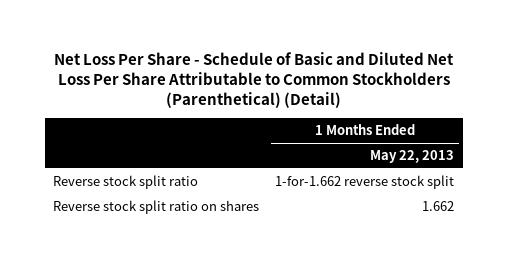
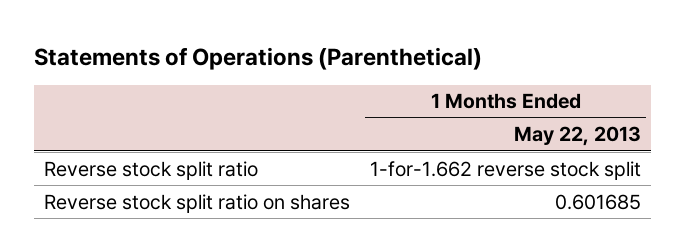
[53,51,454,109] Net Loss Per Share - Schedule of Basic and Diluted Net Loss Per Share Attributable to Common Stockholders (Parenthetical) (Detail) -> [34,47,483,71] Statements of Operations (Parenthetical)
[422,201,455,212] 1.662 -> [555,193,642,210] 0.601685

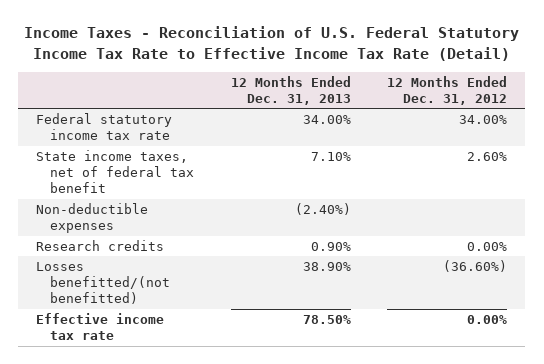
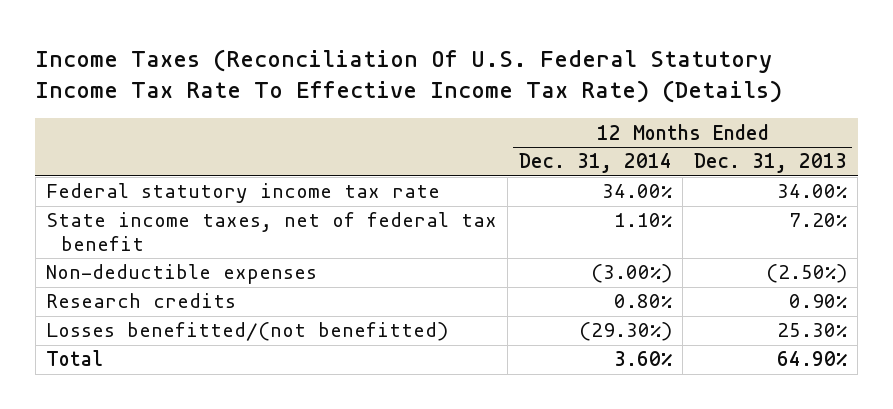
[23,26,519,61] Income Taxes - Reconciliation of U.S. Federal Statutory Income Tax Rate to Effective Income Tax Rate (Detail) -> [35,48,783,104] Income Taxes (Reconciliation Of U.S. Federal Statutory Income Tax Rate To Effective Income Tax Rate) (Details)
[387,75,508,105] 12 Months Ended Dec. 31, 2012 -> none
none -> [518,153,672,174] Dec. 31, 2014
[310,152,351,162] 7.10% -> [788,213,847,228] 7.20%
[294,203,351,216] (2.40%) -> [765,264,847,284] (2.50%)
[36,313,165,341] Effective income tax rate -> none
[302,262,351,272] 38.90% -> [776,323,847,338] 25.30%
none -> [46,350,104,367] Total

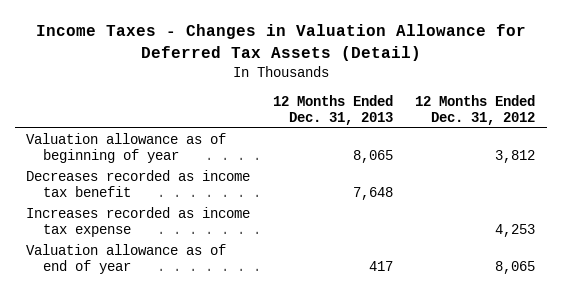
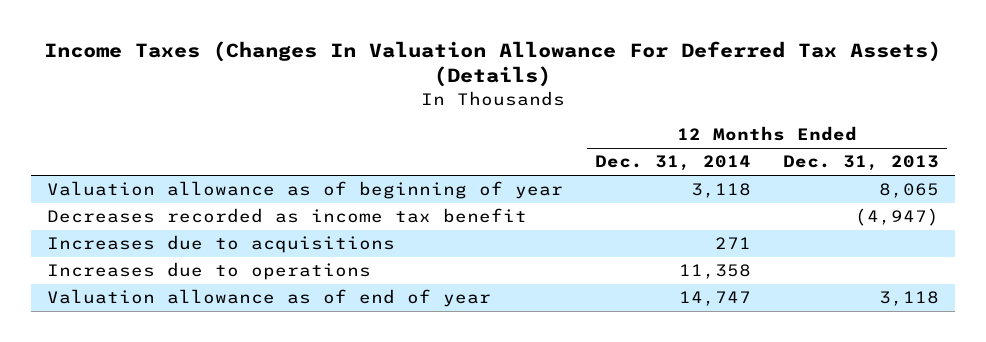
[35,24,526,62] Income Taxes - Changes in Valuation Allowance for Deferred Tax Assets (Detail) -> [44,40,942,88] Income Taxes (Changes In Valuation Allowance For Deferred Tax Assets) (Details)
[415,95,536,126] 12 Months Ended Dec. 31, 2012 -> none
none -> [595,155,752,172] Dec. 31, 2014
[352,187,393,201] 7,648 -> [855,208,940,227] (4,947)
[25,207,250,238] Increases recorded as income tax expense -> [47,235,396,254] Increases due to acquisitions
none -> [47,262,372,281] Increases due to operations
[368,261,393,272] 417 -> [879,291,940,307] 3,118

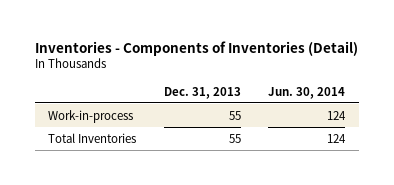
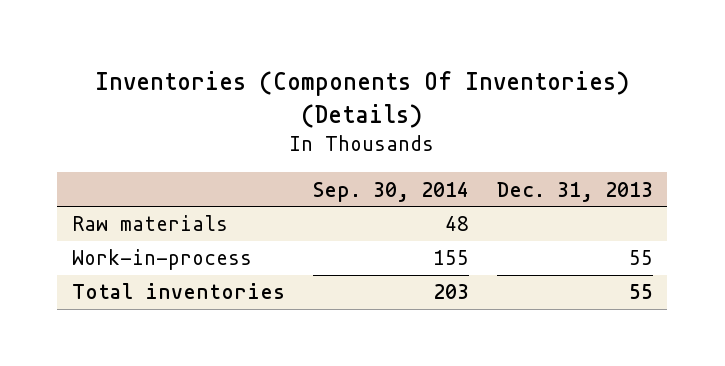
[34,40,358,56] Inventories - Components of Inventories (Detail) -> [95,71,630,128] Inventories (Components Of Inventories) (Details)
[268,86,346,99] Jun. 30, 2014 -> none
none -> [312,181,469,202] Sep. 30, 2014
none -> [71,215,228,232] Raw materials
[48,132,137,143] Total Inventories -> [71,283,285,300] Total inventories

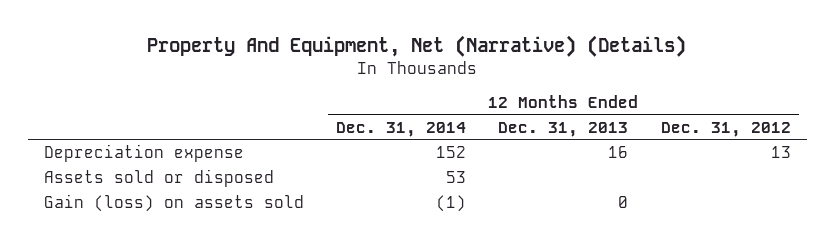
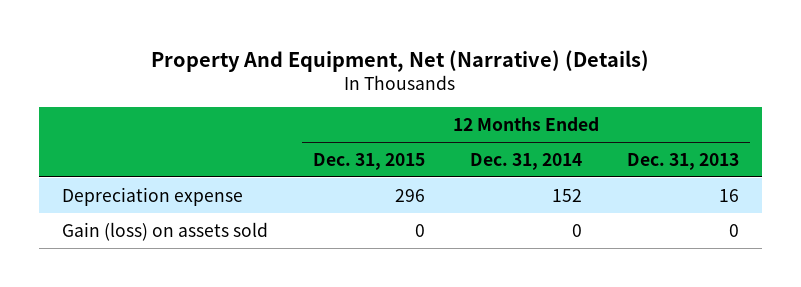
[660,121,791,137] Dec. 31, 2012 -> none
none -> [312,152,425,170] Dec. 31, 2015
[43,168,274,187] Assets sold or disposed -> none
[436,194,467,212] (1) -> [572,223,583,237] 0

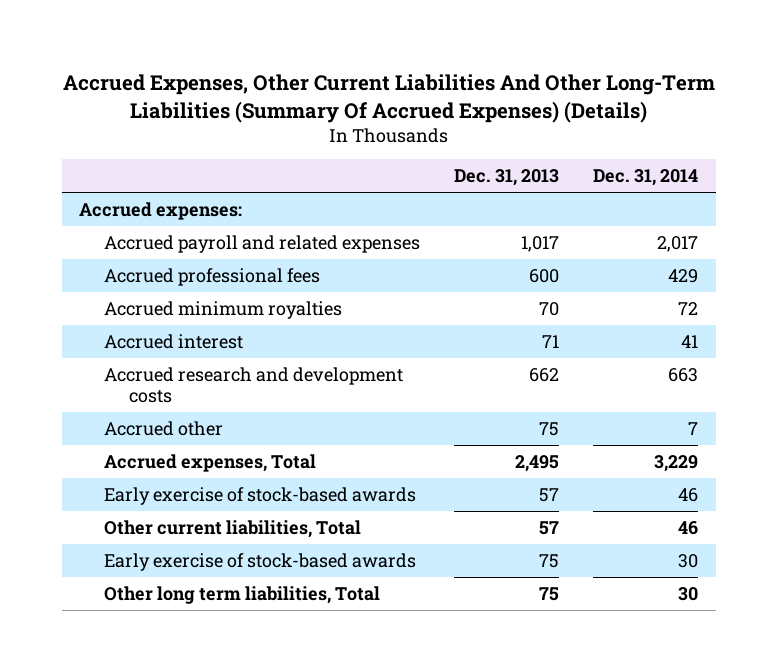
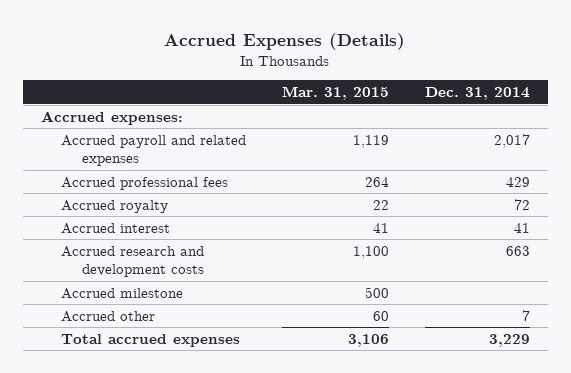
[62,73,715,123] Accrued Expenses, Other Current Liabilities And Other Long-Term Liabilities (Summary Of Accrued Expenses) (Details) -> [164,32,406,50] Accrued Expenses (Details)
[454,169,560,187] Dec. 31, 2013 -> none
none -> [282,86,390,101] Mar. 31, 2015
[104,300,343,319] Accrued minimum royalties -> [61,199,169,213] Accrued royalty
none -> [61,287,184,299] Accrued milestone
[104,486,417,505] Early exercise of stock-based awards -> none
[104,519,362,538] Other current liabilities, Total -> none
[104,552,417,571] Early exercise of stock-based awards -> none
[104,585,381,604] Other long term liabilities, Total -> none
[104,453,317,472] Accrued expenses, Total -> [61,333,241,347] Total accrued expenses

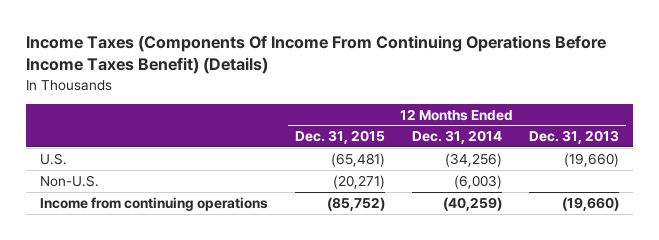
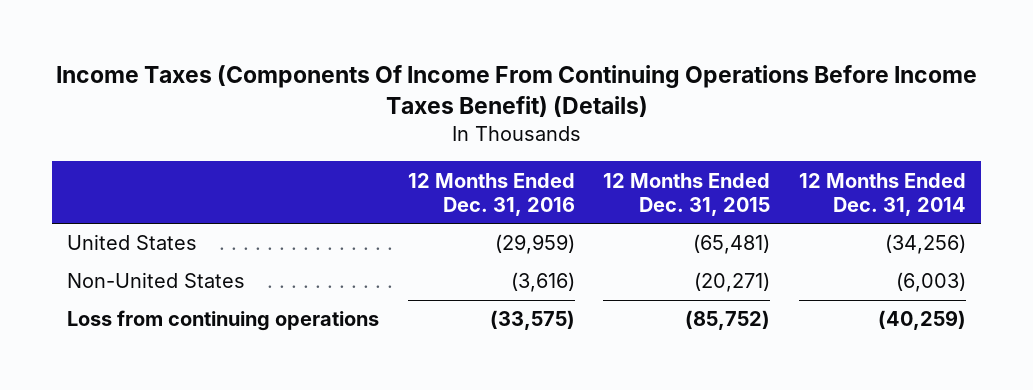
[529,130,620,145] Dec. 31, 2013 -> none
none -> [407,172,575,216] 12 Months Ended Dec. 31, 2016
[39,152,67,165] U.S. -> [66,234,197,251] United States
[39,174,99,187] Non-U.S. -> [66,272,245,289] Non-United States
[39,196,268,211] Income from continuing operations -> [66,310,379,332] Loss from continuing operations

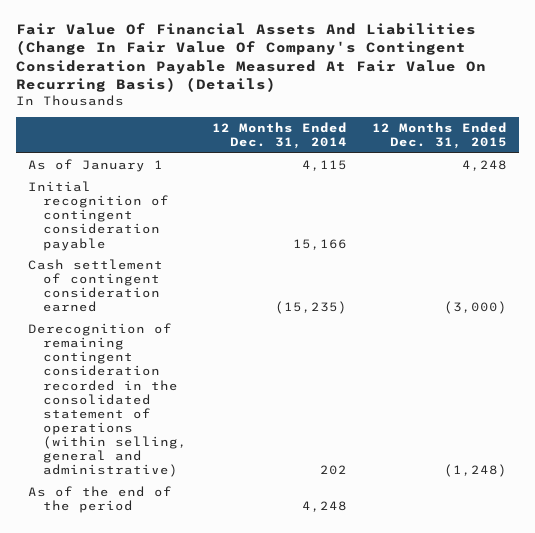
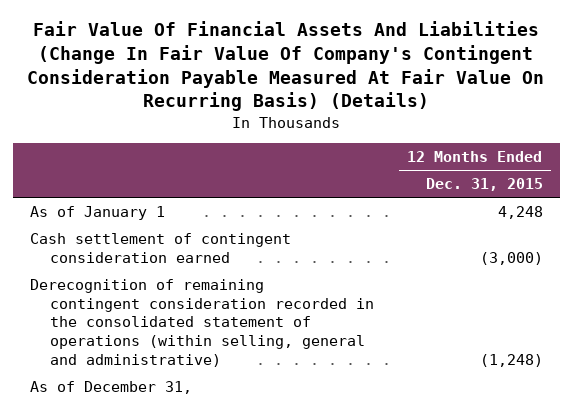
[211,121,347,150] 12 Months Ended Dec. 31, 2014 -> none
[28,180,169,251] Initial recognition of contingent consideration payable -> none
[28,485,173,514] As of the end of the period -> [29,381,192,395] As of December 31,

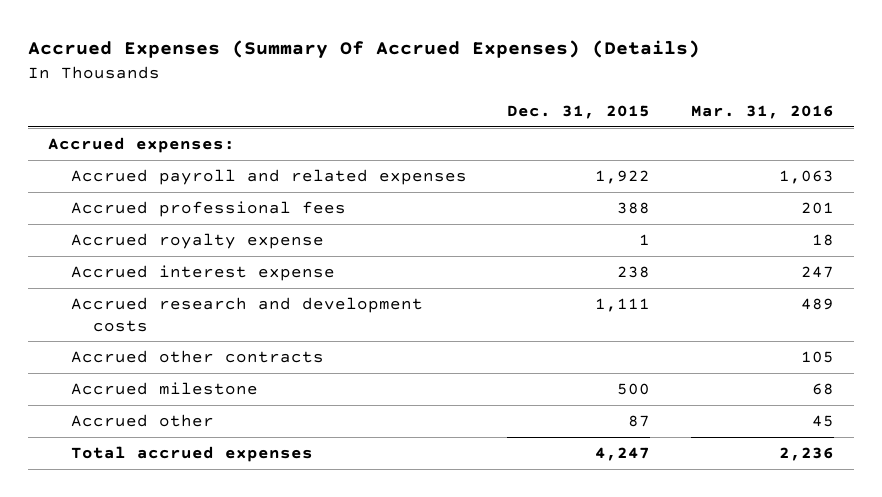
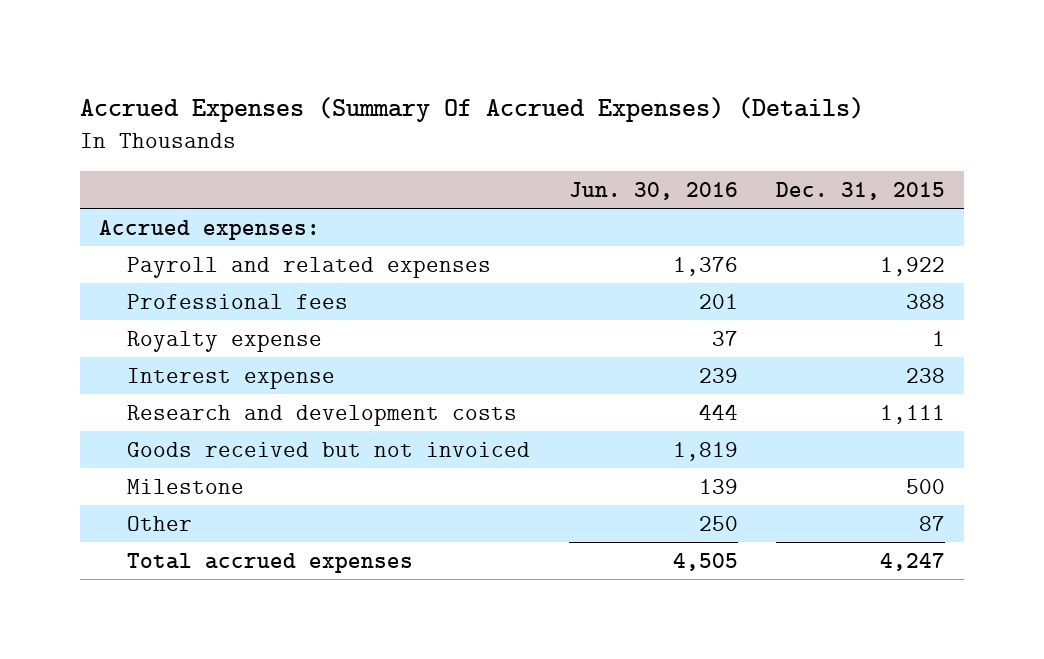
[691,104,835,119] Mar. 31, 2016 -> none
none -> [568,181,738,200] Jun. 30, 2016
[70,349,324,363] Accrued other contracts -> none
[70,168,467,185] Accrued payroll and related expenses -> [127,256,492,278] Payroll and related expenses
[70,200,346,217] Accrued professional fees -> [127,293,349,309] Professional fees
[70,232,324,249] Accrued royalty expense -> [127,330,323,352] Royalty expense
[70,264,335,281] Accrued interest expense -> [127,367,336,389] Interest expense
[70,296,423,332] Accrued research and development costs -> [127,404,518,426] Research and development costs
none -> [127,441,531,457] Goods received but not invoiced
[70,381,258,395] Accrued milestone -> [127,478,245,494] Milestone
[70,413,214,427] Accrued other -> [127,515,193,531] Other

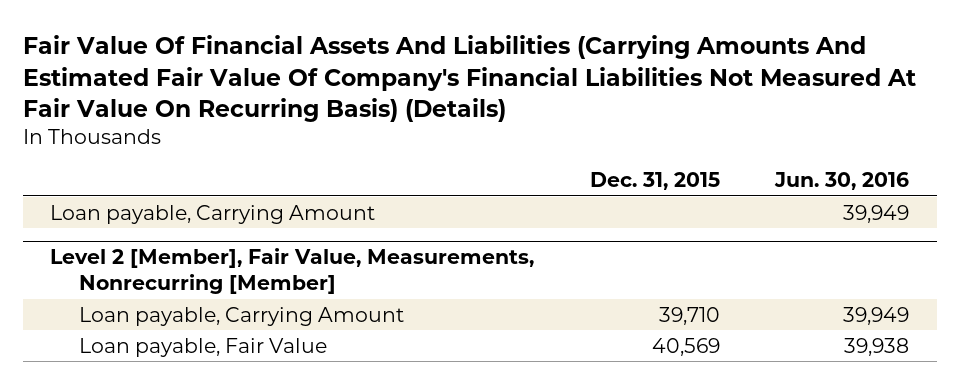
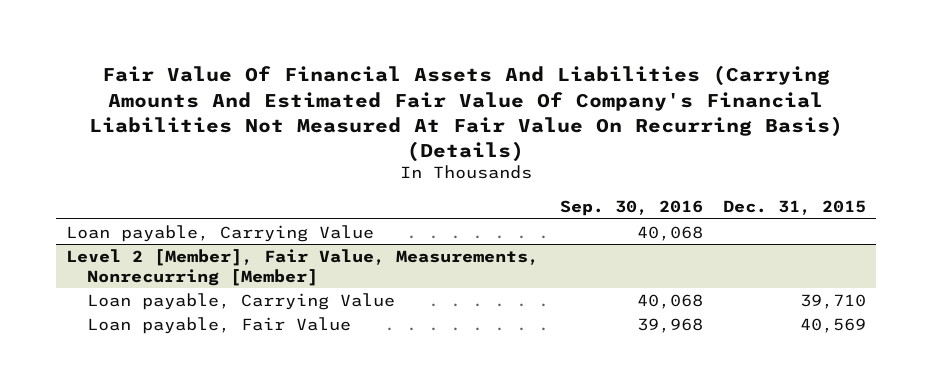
[773,172,909,191] Jun. 30, 2016 -> none
none -> [559,200,703,217] Sep. 30, 2016
[50,204,376,224] Loan payable, Carrying Amount -> [66,224,375,242] Loan payable, Carrying Value
[78,306,404,326] Loan payable, Carrying Amount -> [86,292,395,310] Loan payable, Carrying Value

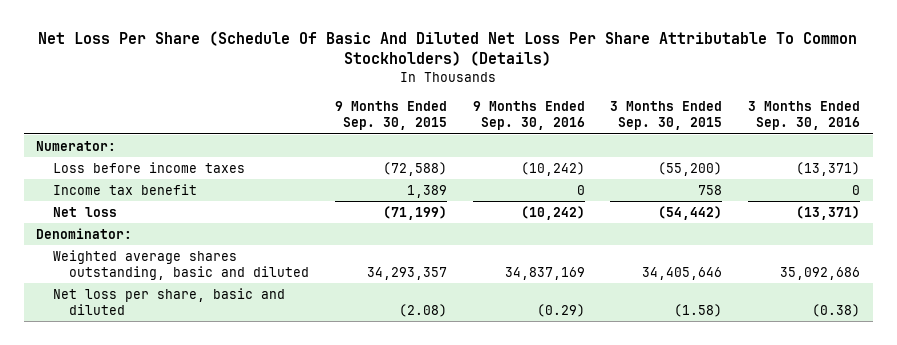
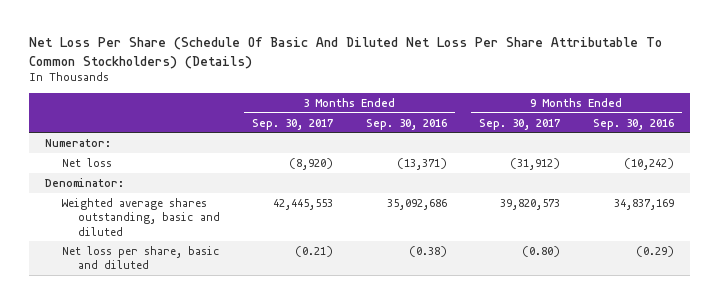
[334,101,447,131] 9 Months Ended Sep. 30, 2015 -> none
[610,101,723,131] 3 Months Ended Sep. 30, 2015 -> none
none -> [252,118,334,130] Sep. 30, 2017
none -> [479,118,561,130] Sep. 30, 2017
[52,161,245,173] Loss before income taxes -> none
[52,183,197,195] Income tax benefit -> none

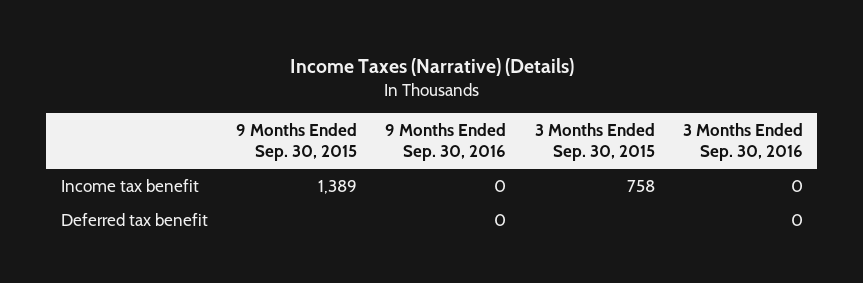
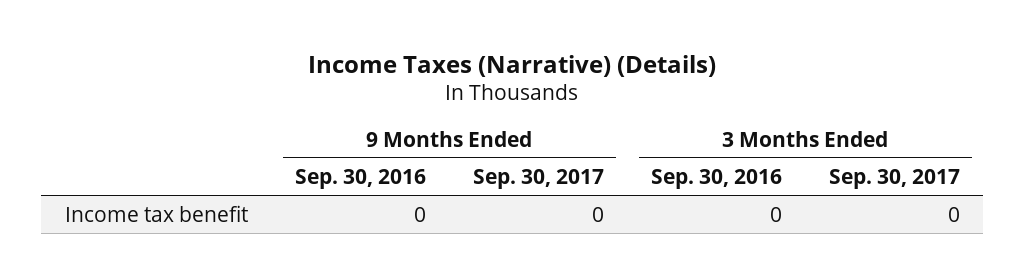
[235,123,357,162] 9 Months Ended Sep. 30, 2015 -> none
[534,123,655,162] 3 Months Ended Sep. 30, 2015 -> none
none -> [472,168,604,189] Sep. 30, 2017
none -> [828,168,960,189] Sep. 30, 2017
[60,213,208,227] Deferred tax benefit -> none

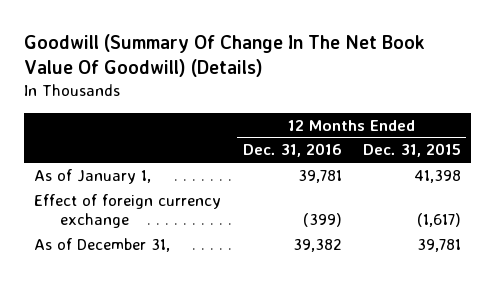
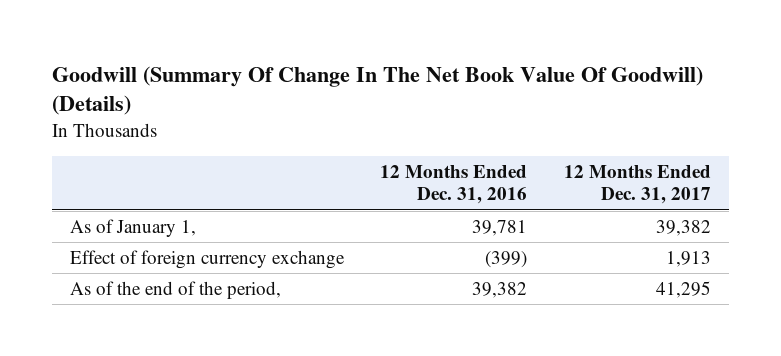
[362,143,461,158] Dec. 31, 2015 -> none
none -> [563,164,711,205] 12 Months Ended Dec. 31, 2017
[34,237,171,252] As of December 31, -> [70,280,282,299] As of the end of the period,

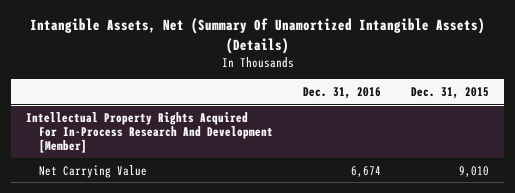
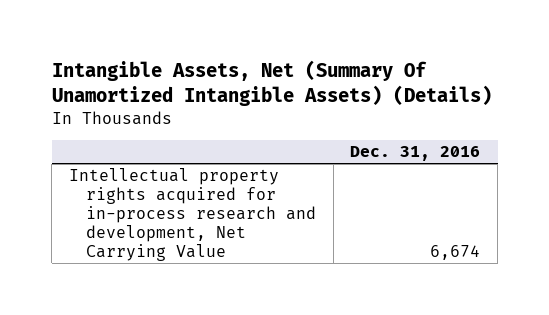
[411,86,490,99] Dec. 31, 2015 -> none
[25,111,274,154] Intellectual Property Rights Acquired For In-Process Research And Development [Member] -> none
[39,164,148,178] Net Carrying Value -> [68,168,317,261] Intellectual property rights acquired for in-process research and development, Net Carrying Value

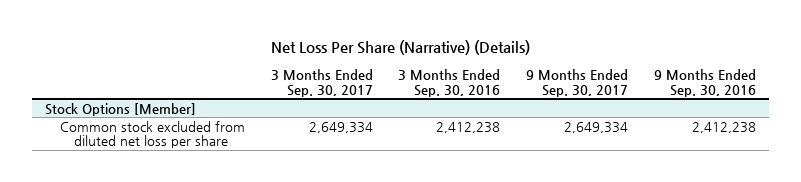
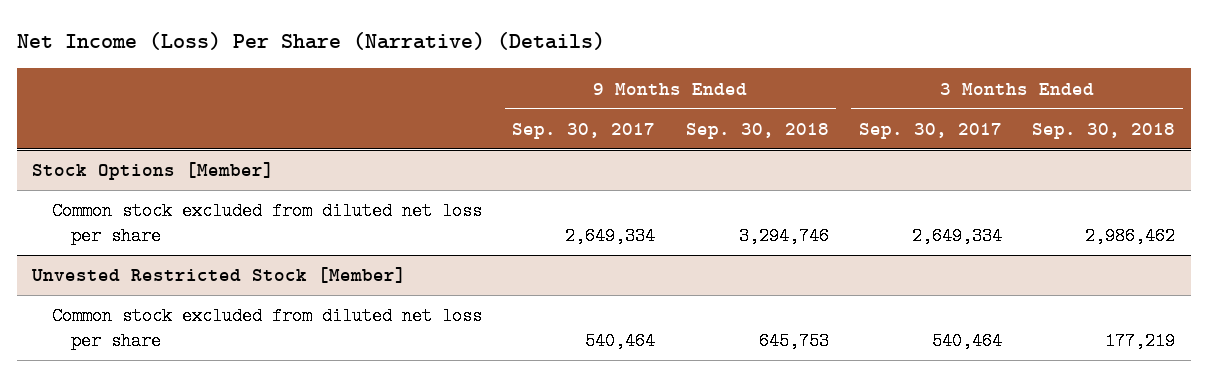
[270,40,530,56] Net Loss Per Share (Narrative) (Details) -> [16,32,605,51] Net Income (Loss) Per Share (Narrative) (Details)
[398,68,501,97] 3 Months Ended Sep. 30, 2016 -> none
[653,68,756,97] 9 Months Ended Sep. 30, 2016 -> none
none -> [685,122,829,139] Sep. 30, 2018
none -> [1032,122,1176,139] Sep. 30, 2018
none -> [31,267,407,284] Unvested Restricted Stock [Member]
none -> [51,307,482,351] Common stock excluded from diluted net loss per share

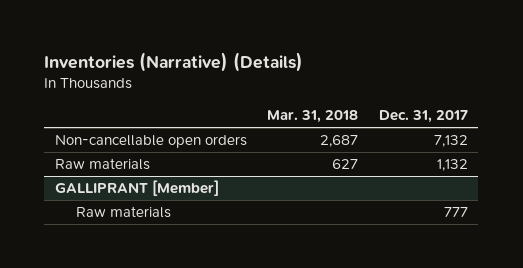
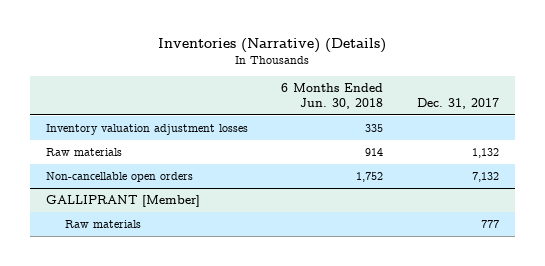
[267,110,359,124] Mar. 31, 2018 -> none
none -> [281,82,384,110] 6 Months Ended Jun. 30, 2018
none -> [46,123,249,135] Inventory valuation adjustment losses
[54,135,247,149] Non-cancellable open orders -> [46,171,194,182] Non-cancellable open orders

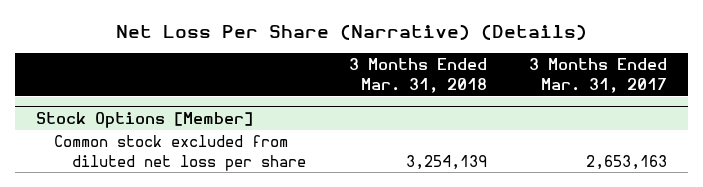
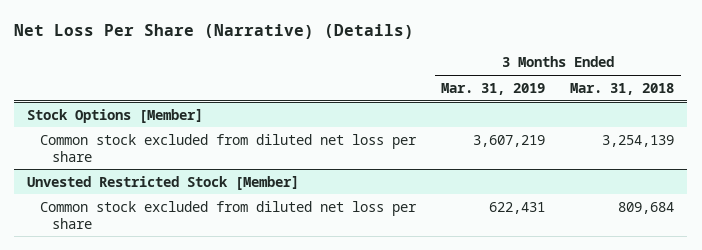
[529,58,668,93] 3 Months Ended Mar. 31, 2017 -> none
none -> [441,82,546,95] Mar. 31, 2019
none -> [27,175,300,190] Unvested Restricted Stock [Member]
none -> [39,200,417,229] Common stock excluded from diluted net loss per share

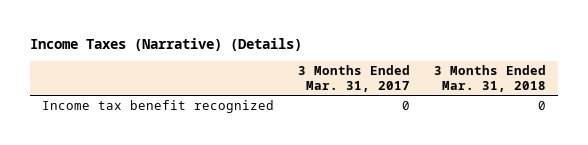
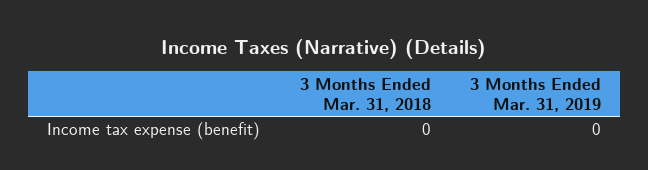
[297,65,410,93] 3 Months Ended Mar. 31, 2017 -> none
none -> [469,77,601,112] 3 Months Ended Mar. 31, 2019
[41,99,274,113] Income tax benefit recognized -> [47,122,261,141] Income tax expense (benefit)

